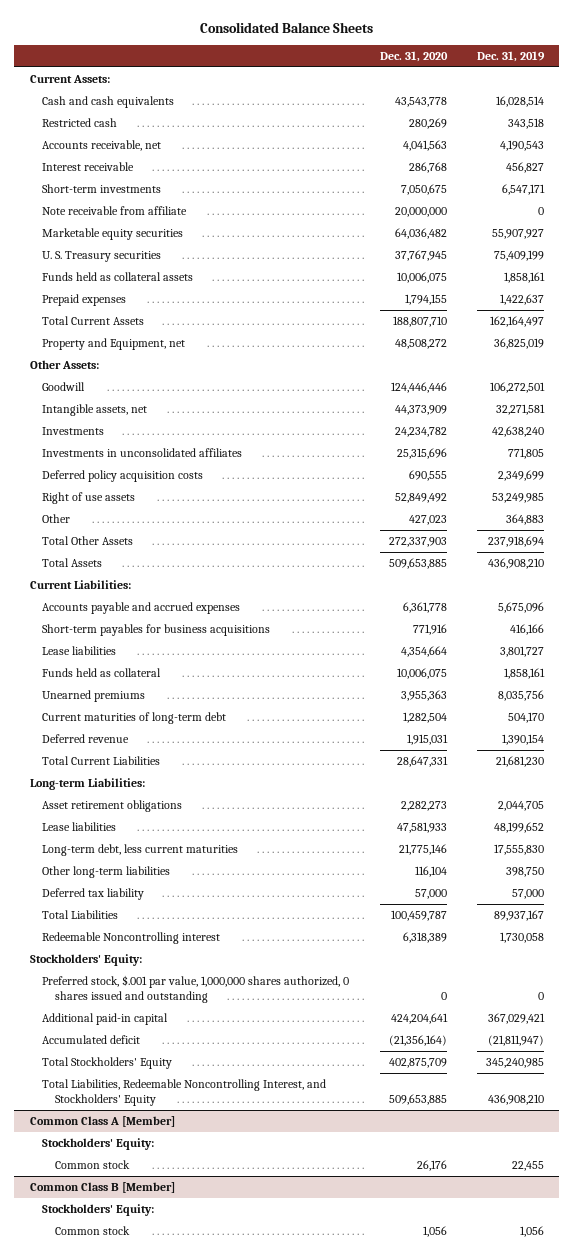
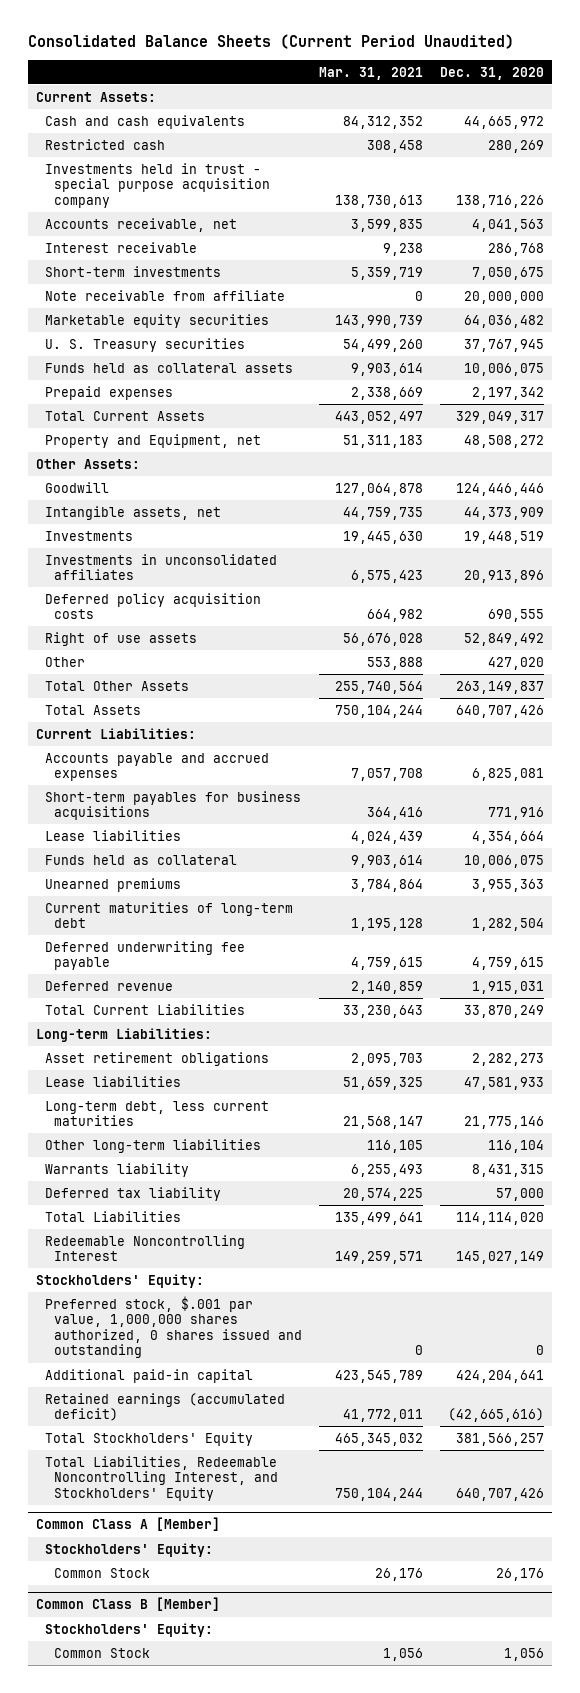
[199,21,373,33] Consolidated Balance Sheets -> [27,34,514,50] Consolidated Balance Sheets (Current Period Unaudited)
[477,50,546,62] Dec. 31, 2019 -> none
none -> [318,66,423,80] Mar. 31, 2021
[394,97,447,108] 43,543,778 -> [463,115,544,129] 44,665,972
none -> [45,162,271,208] Investments held in trust - special purpose acquisition company
[404,294,447,306] 1,794,155 -> [471,386,544,400] 2,197,342
[392,316,447,328] 188,807,710 -> [455,410,544,424] 329,049,317
[394,427,447,438] 24,234,782 -> [463,530,544,544] 19,448,519
[396,448,447,460] 25,315,696 -> [463,570,544,584] 20,913,896
[408,515,447,526] 427,023 -> [487,656,544,670] 427,020
[388,537,447,548] 272,337,903 -> [455,680,544,694] 263,149,837
[388,558,447,570] 509,653,885 -> [455,704,544,718] 640,707,426
[402,602,447,614] 6,361,778 -> [471,768,544,782] 6,825,081
none -> [45,940,246,971] Deferred underwriting fee payable
[396,756,448,768] 28,647,331 -> [463,1004,544,1018] 33,870,249
none -> [45,1162,190,1177] Warrants liability
[390,910,447,922] 100,459,787 -> [455,1211,544,1225] 114,114,020
[42,932,221,945] Redeemable Noncontrolling interest -> [45,1234,246,1262] Redeemable Noncontrolling Interest
[402,932,447,944] 6,318,389 -> [455,1251,544,1265] 145,027,149
[42,1035,141,1045] Accumulated deficit -> [45,1392,286,1422] Retained earnings (accumulated deficit)
[388,1035,447,1047] (21,356,164) -> [447,1408,544,1423] (42,665,616)
[388,1058,447,1069] 402,875,709 -> [455,1432,544,1446] 381,566,257
[388,1094,447,1106] 509,653,885 -> [455,1487,544,1501] 640,707,426
[54,1160,130,1170] Common stock -> [54,1567,151,1578] Common Stock
[54,1226,130,1236] Common stock -> [54,1647,151,1658] Common Stock

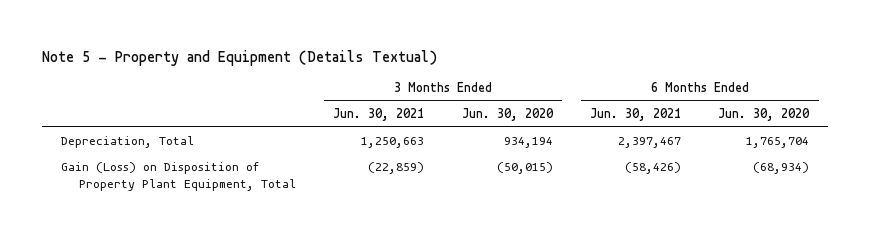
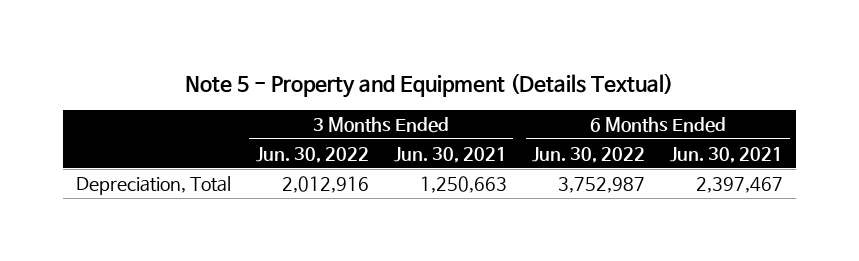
[461,108,554,122] Jun. 30, 2020 -> none
[718,108,811,122] Jun. 30, 2020 -> none
none -> [255,146,369,163] Jun. 30, 2022
none -> [532,146,646,163] Jun. 30, 2022
[60,162,297,191] Gain (Loss) on Disposition of Property Plant Equipment, Total -> none

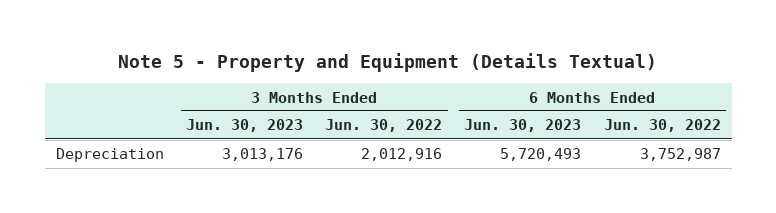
[393,146,507,163] Jun. 30, 2021 -> none
[670,146,784,163] Jun. 30, 2021 -> none
none -> [186,119,304,133] Jun. 30, 2023
none -> [464,119,582,133] Jun. 30, 2023
[75,176,231,196] Depreciation, Total -> [55,148,164,163] Depreciation

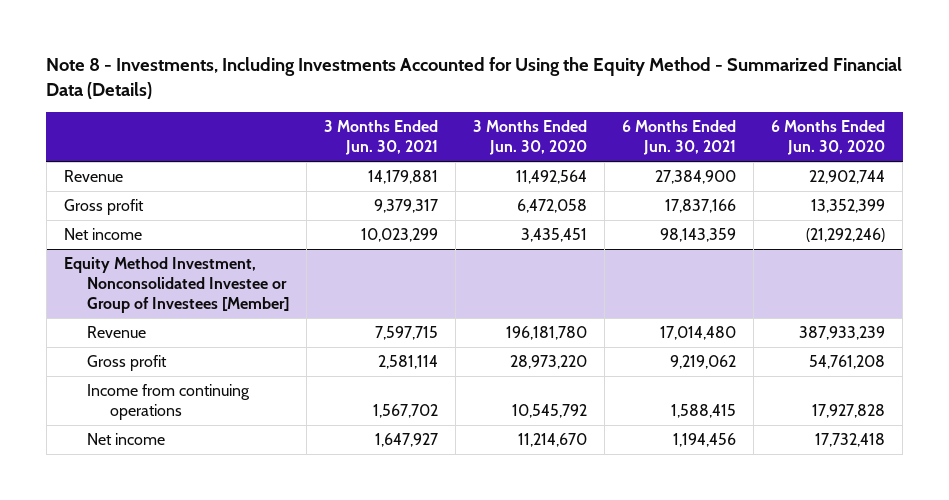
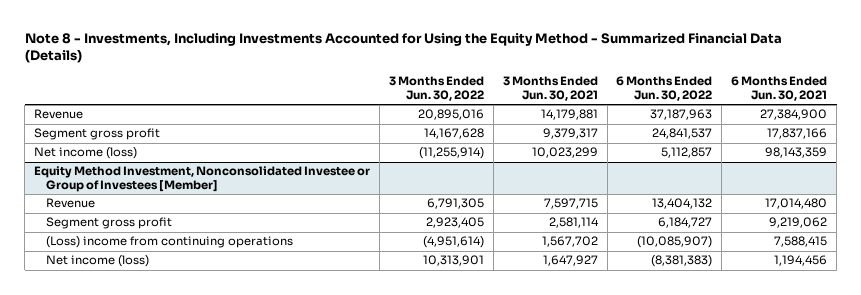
[473,120,588,156] 3 Months Ended Jun. 30, 2020 -> none
[771,120,886,156] 6 Months Ended Jun. 30, 2020 -> none
none -> [388,76,484,102] 3 Months Ended Jun. 30, 2022
none -> [616,76,713,102] 6 Months Ended Jun. 30, 2022
[64,199,145,216] Gross profit -> [34,128,161,141] Segment gross profit
[64,228,143,241] Net income -> [34,147,138,160] Net income (loss)
[86,355,167,372] Gross profit -> [46,217,173,230] Segment gross profit
[86,384,250,420] Income from continuing operations -> [46,236,294,249] (Loss) income from continuing operations
[671,403,737,418] 1,588,415 -> [774,236,828,248] 7,588,415
[86,433,165,446] Net income -> [46,255,150,268] Net income (loss)

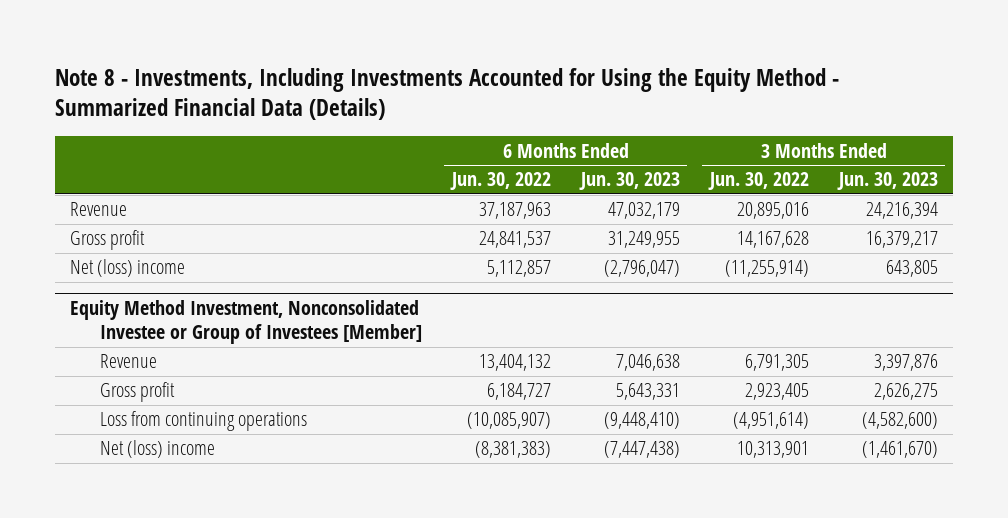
[502,76,598,102] 3 Months Ended Jun. 30, 2021 -> none
[731,76,828,102] 6 Months Ended Jun. 30, 2021 -> none
none -> [578,172,680,191] Jun. 30, 2023
none -> [836,172,938,191] Jun. 30, 2023
[34,128,161,141] Segment gross profit -> [69,230,145,251] Gross profit
[34,147,138,160] Net income (loss) -> [69,259,185,278] Net (loss) income
[46,217,173,230] Segment gross profit -> [99,382,175,403] Gross profit
[46,236,294,249] (Loss) income from continuing operations -> [99,411,307,432] Loss from continuing operations
[46,255,150,268] Net income (loss) -> [99,440,215,459] Net (loss) income

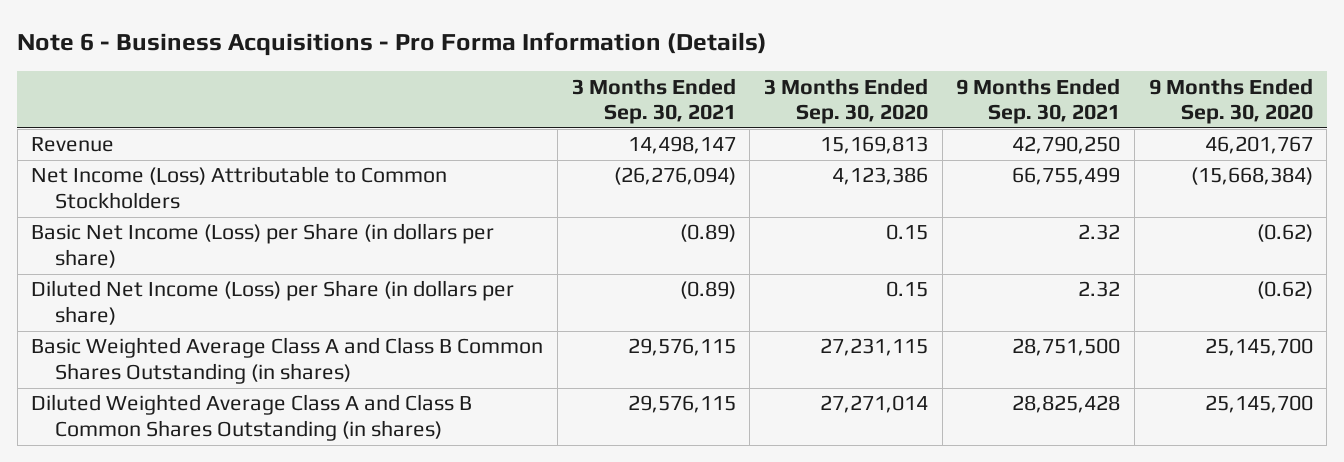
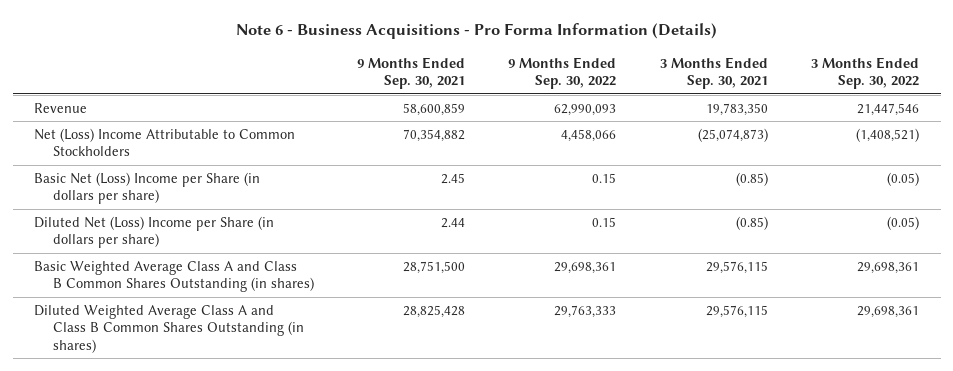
[764,77,929,125] 3 Months Ended Sep. 30, 2020 -> none
[1148,77,1313,125] 9 Months Ended Sep. 30, 2020 -> none
none -> [508,56,617,90] 9 Months Ended Sep. 30, 2022
none -> [810,56,919,90] 3 Months Ended Sep. 30, 2022
[627,136,736,155] 14,498,147 -> [705,102,768,116] 19,783,350
[1012,136,1121,155] 42,790,250 -> [402,102,465,116] 58,600,859
[31,166,448,209] Net Income (Loss) Attributable to Common Stockholders -> [34,127,296,157] Net (Loss) Income Attributable to Common Stockholders
[613,167,736,186] (26,276,094) -> [697,127,768,142] (25,074,873)
[1012,167,1121,186] 66,755,499 -> [402,128,465,142] 70,354,882
[31,223,495,268] Basic Net Income (Loss) per Share (in dollars per share) -> [34,171,261,205] Basic Net (Loss) Income per Share (in dollars per share)
[679,224,736,243] (0.89) -> [735,171,768,186] (0.85)
[1078,224,1121,241] 2.32 -> [440,172,465,184] 2.45
[31,280,515,325] Diluted Net Income (Loss) per Share (in dollars per share) -> [34,215,275,249] Diluted Net (Loss) Income per Share (in dollars per share)
[679,281,736,300] (0.89) -> [735,215,768,230] (0.85)
[1078,281,1121,298] 2.32 -> [440,217,465,228] 2.44

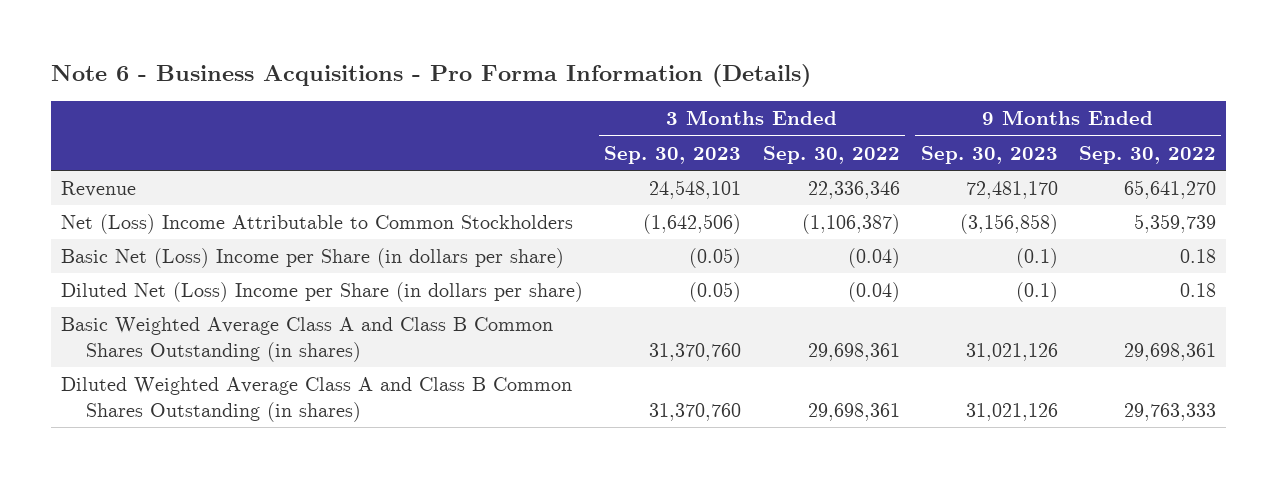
[356,56,465,90] 9 Months Ended Sep. 30, 2021 -> none
[659,56,768,90] 3 Months Ended Sep. 30, 2021 -> none
none -> [604,145,742,164] Sep. 30, 2023
none -> [920,145,1058,164] Sep. 30, 2023
[554,103,617,116] 62,990,093 -> [1123,180,1216,200] 65,641,270
[856,102,919,116] 21,447,546 -> [807,181,900,200] 22,336,346
[561,128,617,142] 4,458,066 -> [1133,214,1216,234] 5,359,739
[855,127,919,142] (1,408,521) -> [801,214,900,235] (1,106,387)
[592,172,617,183] 0.15 -> [1179,249,1216,264] 0.18
[886,171,919,186] (0.05) -> [847,248,900,269] (0.04)
[592,216,617,227] 0.15 -> [1179,283,1216,298] 0.18
[886,215,919,230] (0.05) -> [847,282,900,303] (0.04)

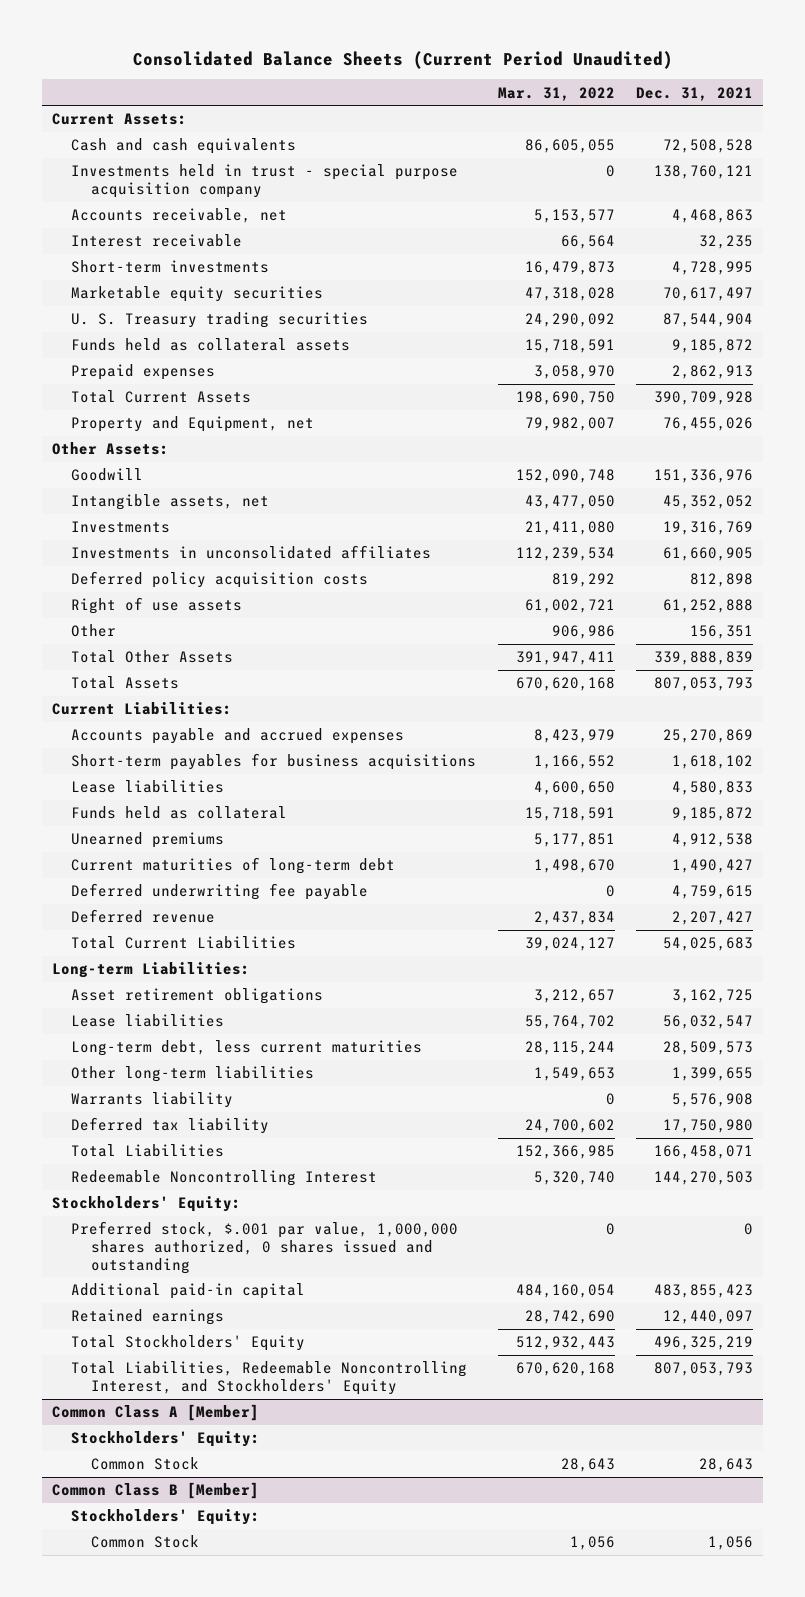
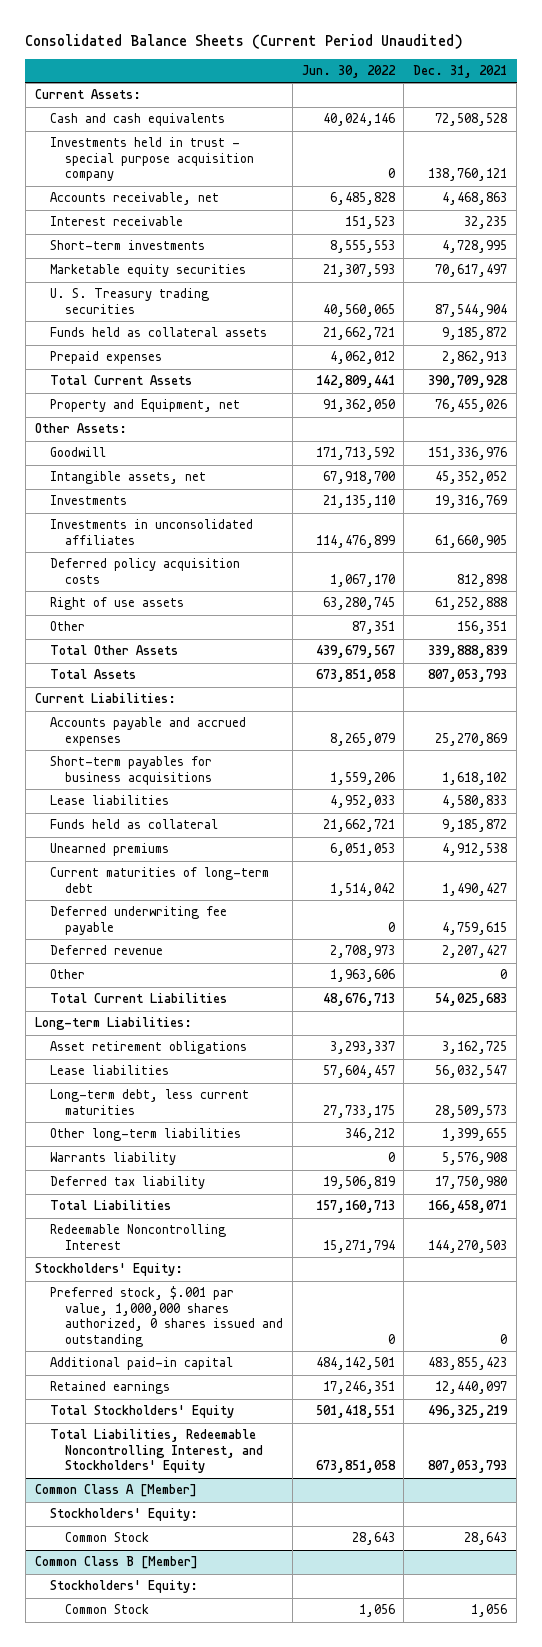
[497,86,615,101] Mar. 31, 2022 -> none
none -> [301,65,396,79] Jun. 30, 2022
none -> [49,969,85,980] Other

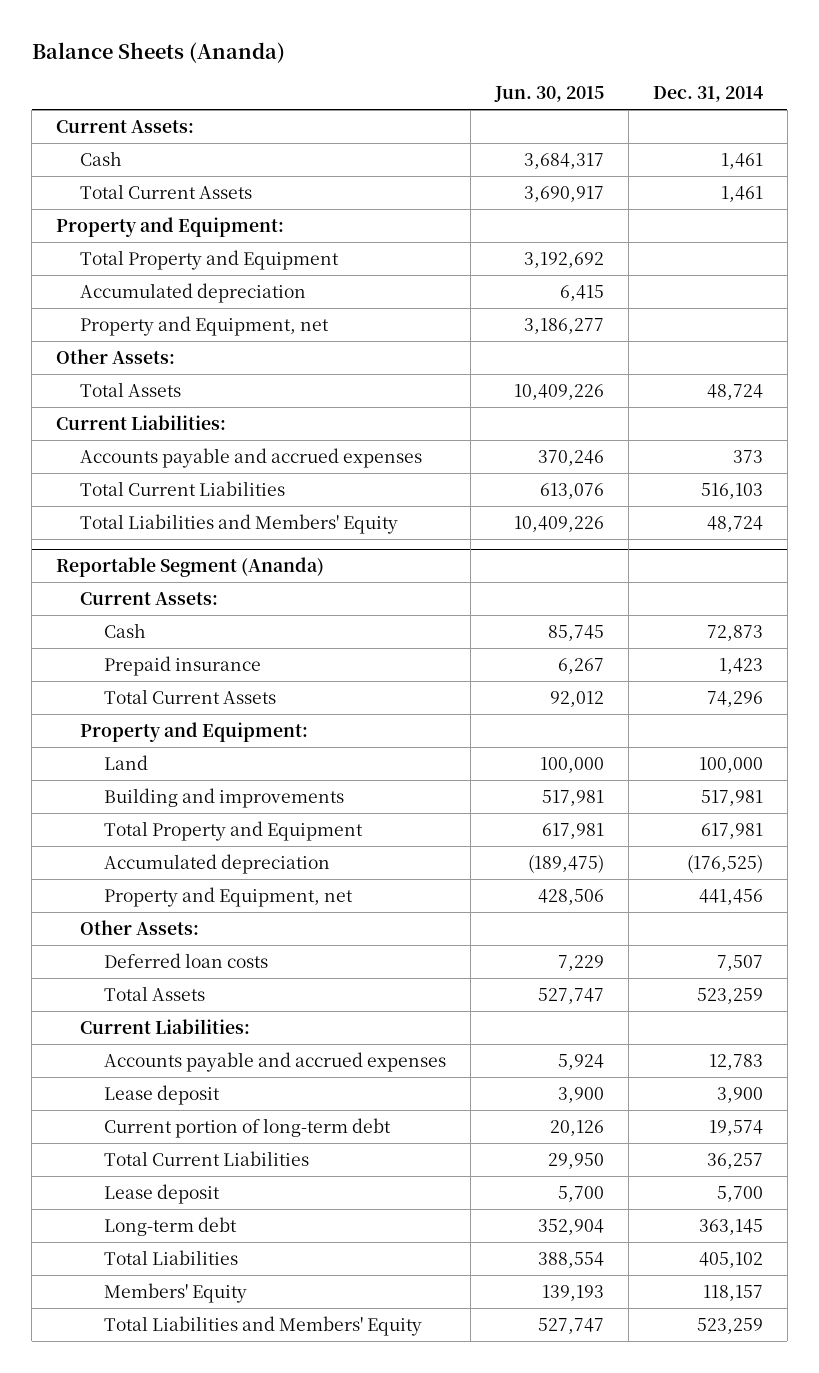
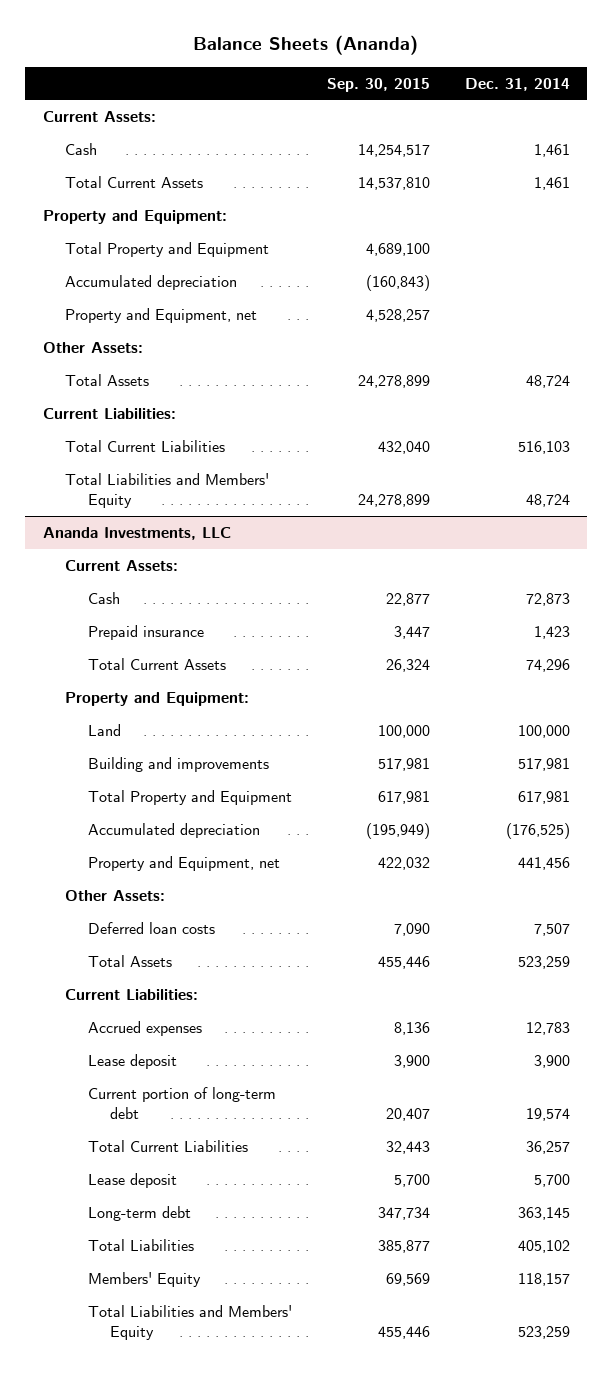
[494,86,605,103] Jun. 30, 2015 -> none
none -> [326,77,430,92] Sep. 30, 2015
[80,447,423,468] Accounts payable and accrued expenses -> none
[56,557,325,578] Reportable Segment (Ananda) -> none
none -> [42,526,231,540] Ananda Investments, LLC
[104,1051,447,1072] Accounts payable and accrued expenses -> [87,1020,202,1036] Accrued expenses

